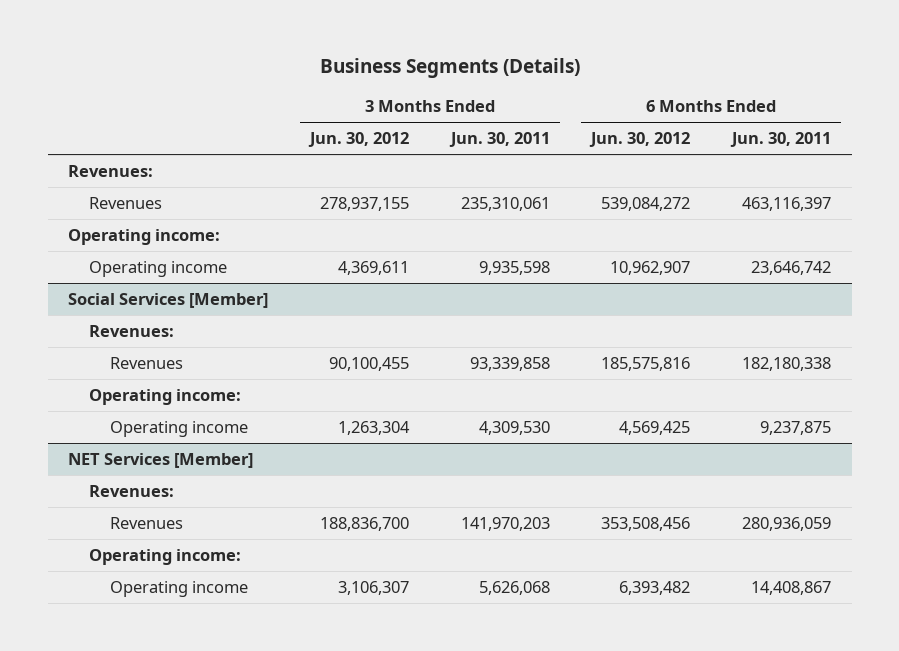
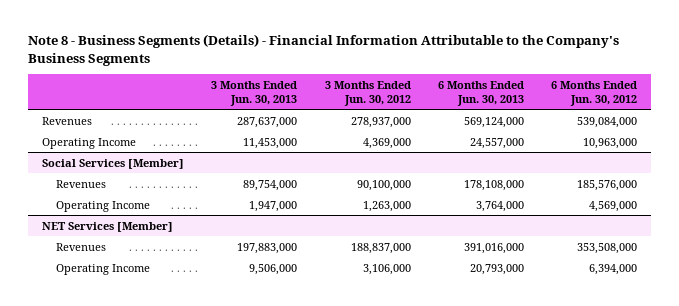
[319,58,580,79] Business Segments (Details) -> [28,34,620,66] Note 8 - Business Segments (Details) - Financial Information Attributable to the Company's Business Segments
[448,132,550,148] Jun. 30, 2011 -> none
[729,132,831,148] Jun. 30, 2011 -> none
none -> [211,80,298,106] 3 Months Ended Jun. 30, 2013
none -> [438,80,525,106] 6 Months Ended Jun. 30, 2013
[68,165,154,178] Revenues: -> none
[68,229,221,246] Operating income: -> none
[319,197,409,212] 278,937,155 -> [350,116,411,128] 278,937,000
[601,197,691,212] 539,084,272 -> [577,116,638,128] 539,084,000
[89,261,228,278] Operating income -> [41,137,136,149] Operating Income
[337,261,409,276] 4,369,611 -> [362,137,411,149] 4,369,000
[610,261,691,276] 10,962,907 -> [583,137,638,149] 10,963,000
[89,325,175,338] Revenues: -> none
[89,389,242,406] Operating income: -> none
[328,357,409,372] 90,100,455 -> [356,179,411,191] 90,100,000
[601,357,691,372] 185,575,816 -> [577,179,638,191] 185,576,000
[110,421,249,438] Operating income -> [56,200,151,212] Operating Income
[337,421,410,436] 1,263,304 -> [362,200,411,212] 1,263,000
[619,421,691,436] 4,569,425 -> [589,200,638,212] 4,569,000
[89,485,175,498] Revenues: -> none
[89,549,242,566] Operating income: -> none
[319,517,409,532] 188,836,700 -> [350,242,411,254] 188,837,000
[601,517,691,532] 353,508,456 -> [577,242,638,254] 353,508,000
[110,581,249,598] Operating income -> [56,263,151,275] Operating Income
[337,581,409,596] 3,106,307 -> [362,263,411,275] 3,106,000
[619,581,691,596] 6,393,482 -> [589,263,638,275] 6,394,000

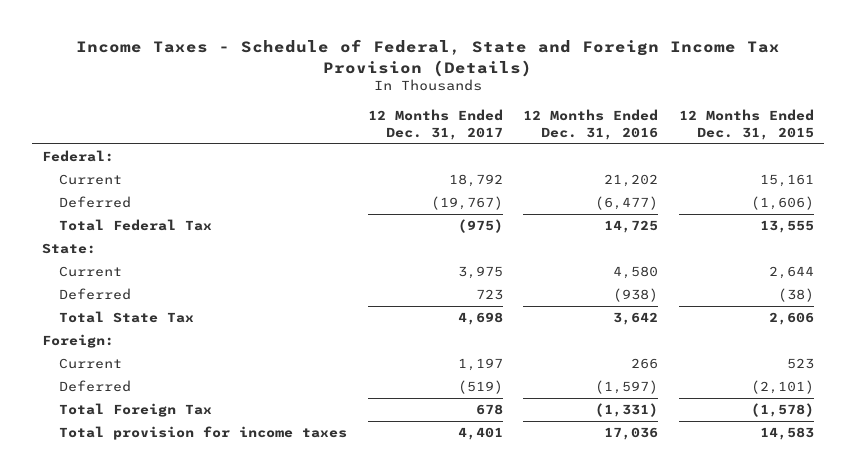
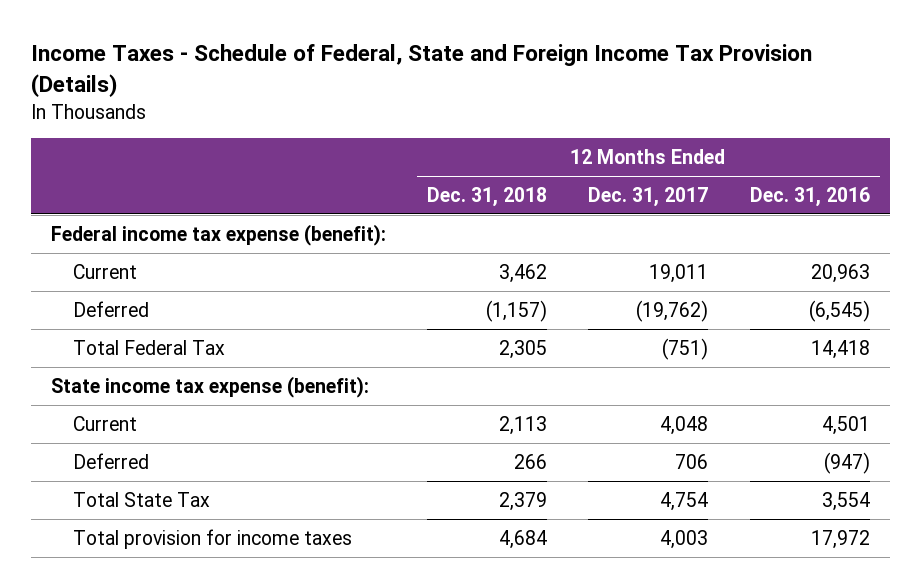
[679,108,815,140] 12 Months Ended Dec. 31, 2015 -> none
none -> [427,186,548,207] Dec. 31, 2018
[42,334,115,349] Foreign: -> none
[59,358,123,370] Current -> none
[59,380,132,393] Deferred -> none
[59,403,213,418] Total Foreign Tax -> none
[42,150,115,163] Federal: -> [51,223,387,246] Federal income tax expense (benefit):
[448,174,503,188] 18,792 -> [649,263,709,283] 19,011
[604,174,659,188] 21,202 -> [810,263,870,283] 20,963
[430,196,503,211] (19,767) -> [636,299,709,322] (19,762)
[595,196,659,211] (6,477) -> [808,299,870,322] (6,545)
[457,219,503,234] (975) -> [662,337,709,360] (751)
[604,220,659,234] 14,725 -> [810,339,870,359] 14,418
[42,243,97,255] State: -> [51,375,370,398] State income tax expense (benefit):
[457,266,503,280] 3,975 -> [660,415,709,435] 4,048
[613,266,659,280] 4,580 -> [821,415,870,435] 4,501
[475,289,503,301] 723 -> [675,453,709,469] 706
[613,288,659,303] (938) -> [823,451,870,474] (947)
[457,312,503,326] 4,698 -> [660,491,709,511] 4,754
[613,312,659,326] 3,642 -> [821,491,870,511] 3,554
[457,427,503,441] 4,401 -> [660,529,709,549] 4,003
[604,427,659,441] 17,036 -> [810,529,870,549] 17,972

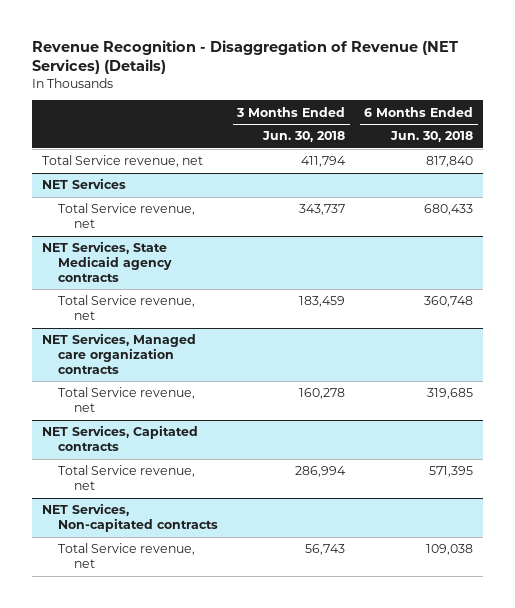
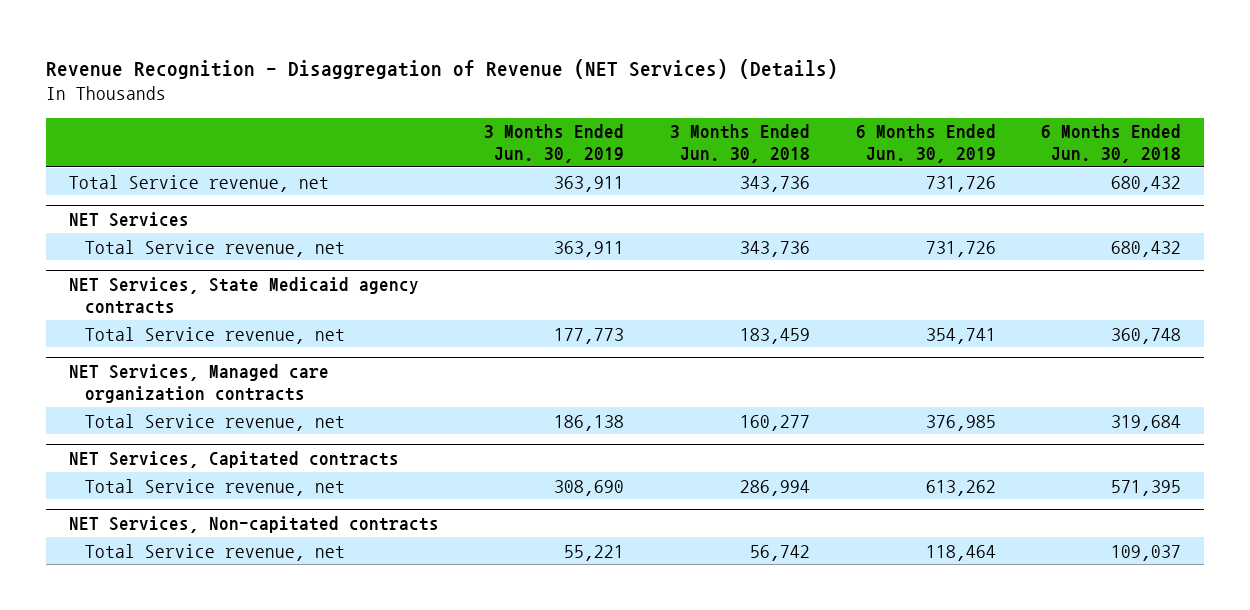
none -> [484,124,625,163] 3 Months Ended Jun. 30, 2019
none -> [855,124,996,163] 6 Months Ended Jun. 30, 2019
[301,156,347,168] 411,794 -> [740,175,811,192] 343,736
[426,156,474,168] 817,840 -> [1111,175,1182,192] 680,432
[299,204,346,216] 343,737 -> [740,240,811,257] 343,736
[424,204,474,216] 680,433 -> [1111,240,1182,257] 680,432
[299,388,346,400] 160,278 -> [740,414,811,431] 160,277
[427,388,474,400] 319,685 -> [1111,414,1182,431] 319,684
[305,544,346,556] 56,743 -> [750,544,811,561] 56,742
[426,544,474,556] 109,038 -> [1111,544,1182,561] 109,037

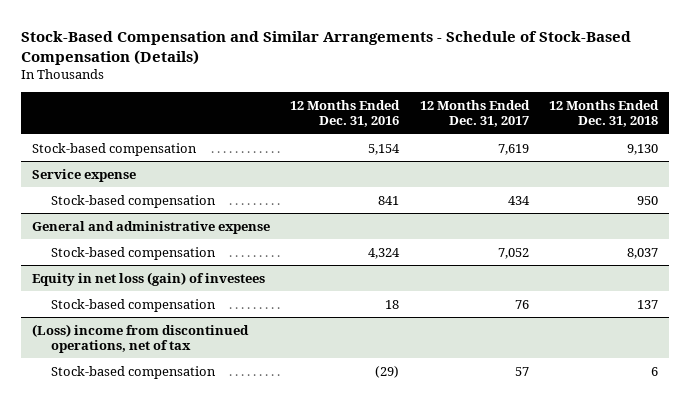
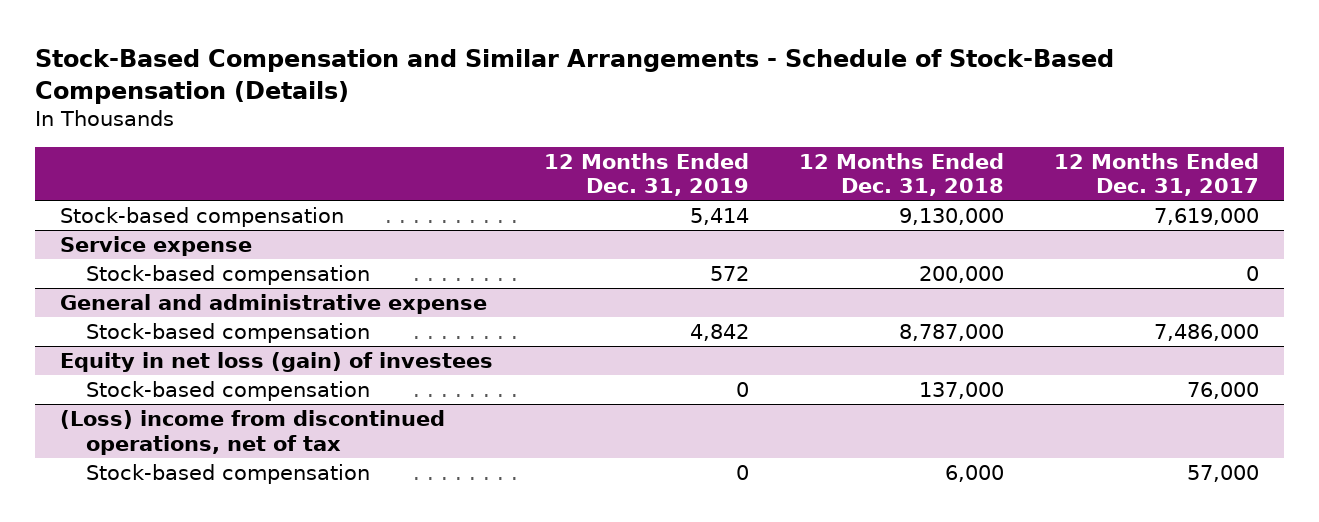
[290,99,401,128] 12 Months Ended Dec. 31, 2016 -> none
none -> [543,152,749,197] 12 Months Ended Dec. 31, 2019
[497,143,529,155] 7,619 -> [1153,208,1259,226] 7,619,000
[627,143,659,155] 9,130 -> [898,208,1004,226] 9,130,000
[507,195,530,205] 434 -> [1245,266,1259,282] 0
[637,195,659,205] 950 -> [918,266,1004,284] 200,000
[497,247,529,259] 7,052 -> [1153,324,1259,342] 7,486,000
[627,247,659,259] 8,037 -> [898,324,1004,342] 8,787,000
[514,299,529,309] 76 -> [1186,382,1259,400] 76,000
[637,299,659,309] 137 -> [918,382,1004,400] 137,000
[514,366,529,376] 57 -> [1186,465,1259,483] 57,000
[651,366,659,376] 6 -> [944,465,1004,483] 6,000

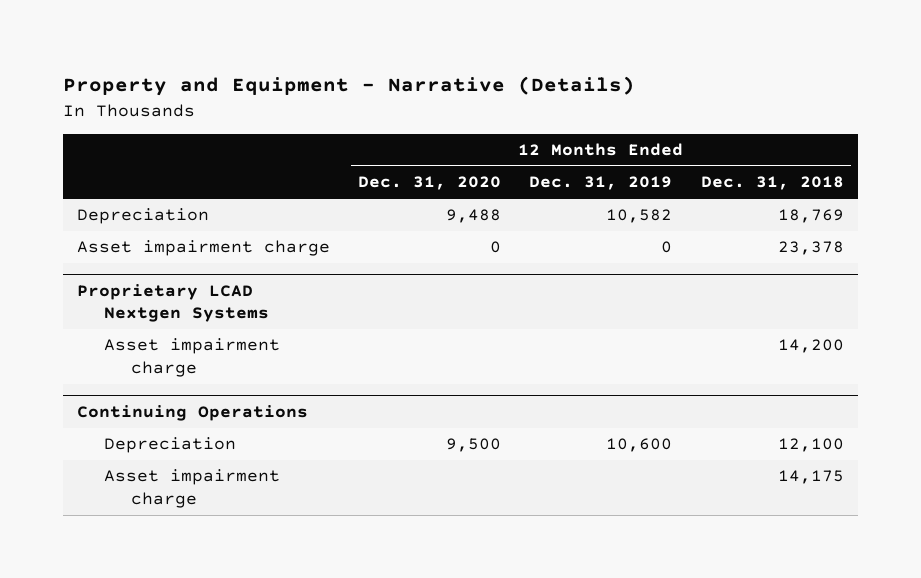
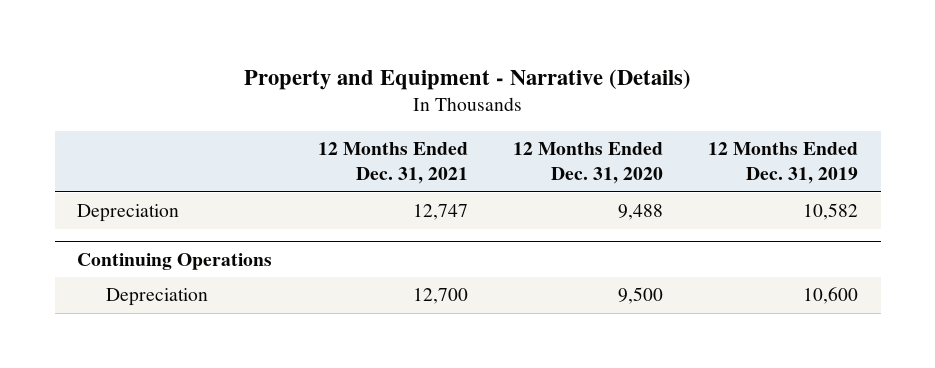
[700,176,844,191] Dec. 31, 2018 -> none
none -> [317,142,468,185] 12 Months Ended Dec. 31, 2021
[77,240,331,257] Asset impairment charge -> none
[77,283,269,323] Proprietary LCAD Nextgen Systems -> none
[103,338,280,378] Asset impairment charge -> none
[103,469,280,509] Asset impairment charge -> none

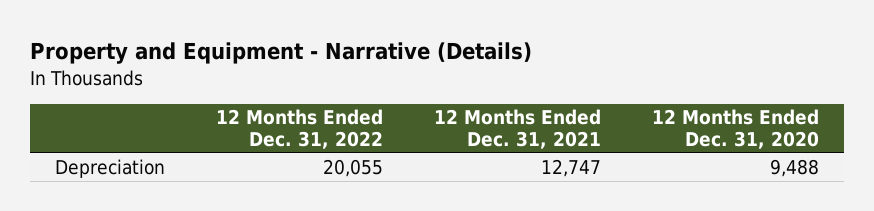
[708,142,859,185] 12 Months Ended Dec. 31, 2019 -> none
none -> [216,109,384,150] 12 Months Ended Dec. 31, 2022
[77,252,273,270] Continuing Operations -> none
[106,288,209,307] Depreciation -> none

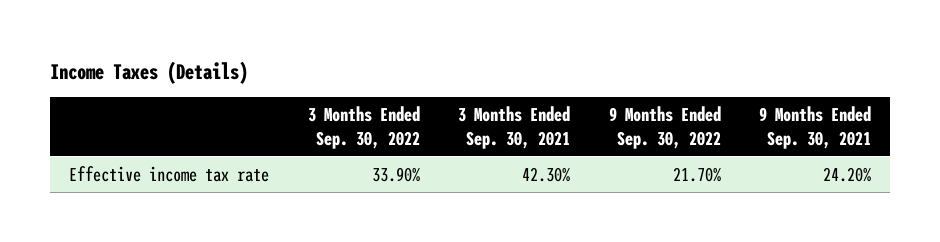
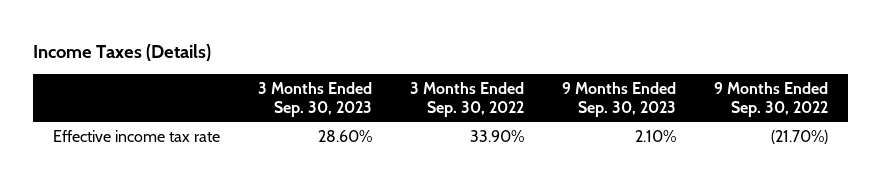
[458,105,571,149] 3 Months Ended Sep. 30, 2021 -> none
[758,105,871,149] 9 Months Ended Sep. 30, 2021 -> none
none -> [257,81,372,117] 3 Months Ended Sep. 30, 2023
none -> [562,81,677,117] 9 Months Ended Sep. 30, 2023
[672,166,721,182] 21.70% -> [771,129,829,144] (21.70%)

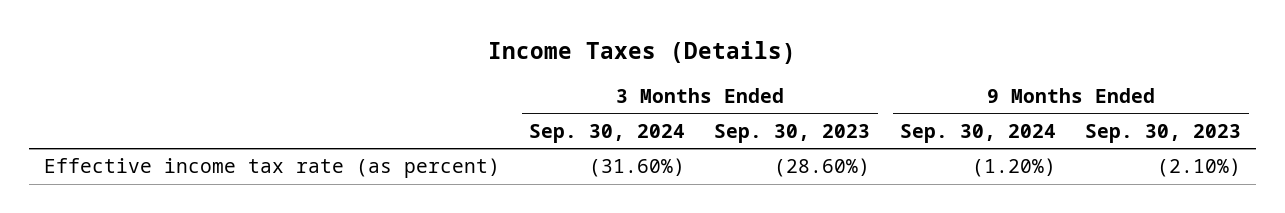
[410,81,525,117] 3 Months Ended Sep. 30, 2022 -> none
[714,81,829,117] 9 Months Ended Sep. 30, 2022 -> none
none -> [529,124,686,144] Sep. 30, 2024
none -> [899,124,1056,144] Sep. 30, 2024
[52,129,220,142] Effective income tax rate -> [43,158,500,179] Effective income tax rate (as percent)
[317,129,372,142] 28.60% -> [774,158,871,178] (28.60%)
[635,129,677,142] 2.10% -> [1157,158,1242,178] (2.10%)

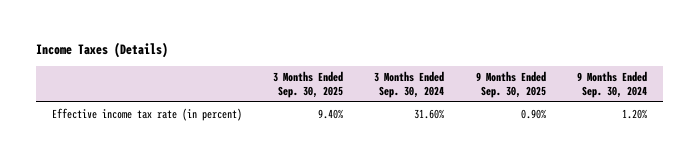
[714,124,871,144] Sep. 30, 2023 -> none
[1085,124,1242,144] Sep. 30, 2023 -> none
none -> [273,71,344,98] 3 Months Ended Sep. 30, 2025
none -> [475,71,546,98] 9 Months Ended Sep. 30, 2025
[43,158,500,179] Effective income tax rate (as percent) -> [51,108,242,122] Effective income tax rate (in percent)
[589,158,686,178] (31.60%) -> [414,109,445,120] 31.60%
[971,158,1056,178] (1.20%) -> [621,109,647,120] 1.20%

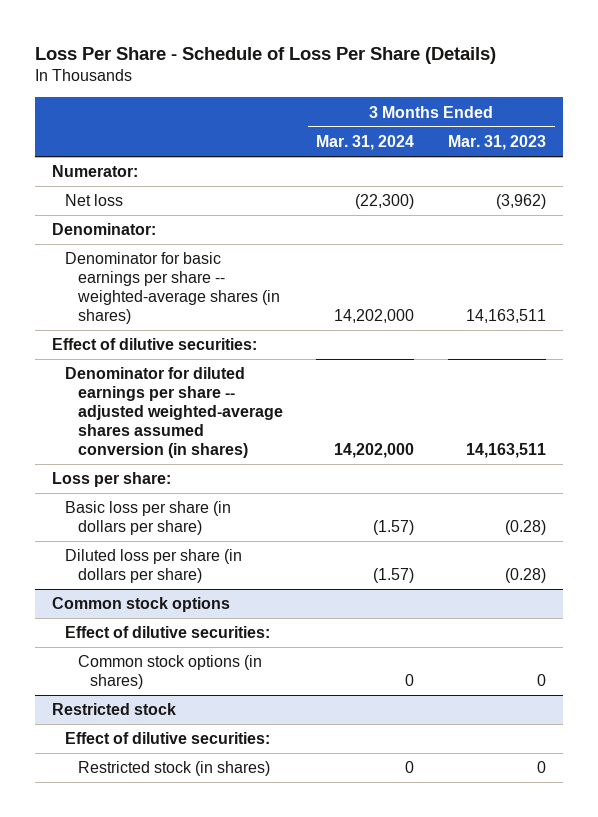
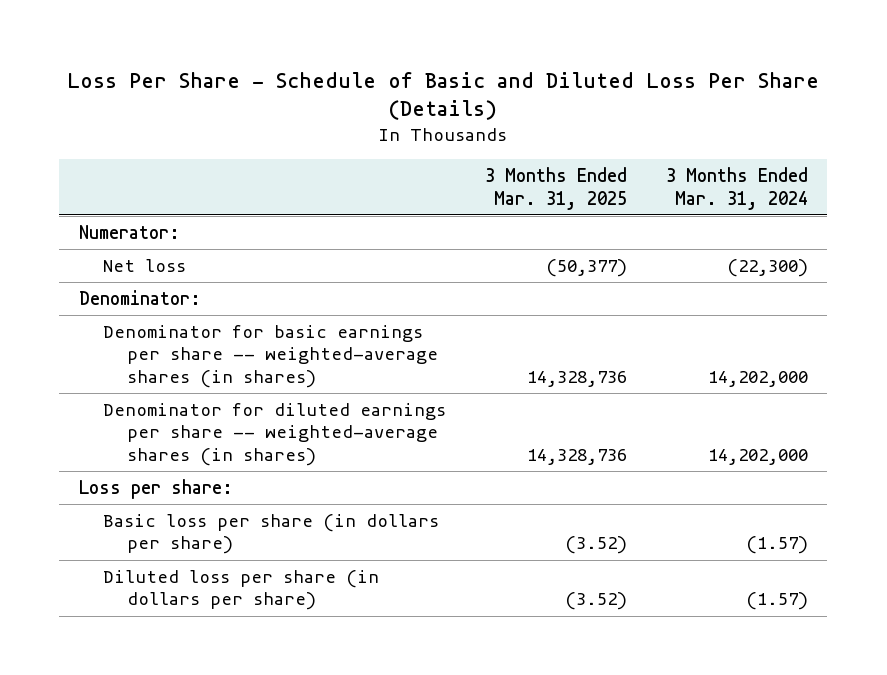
[35,46,497,64] Loss Per Share - Schedule of Loss Per Share (Details) -> [67,71,820,121] Loss Per Share - Schedule of Basic and Diluted Loss Per Share (Details)
[448,134,547,150] Mar. 31, 2023 -> none
none -> [484,166,627,210] 3 Months Ended Mar. 31, 2025
[52,338,258,351] Effect of dilutive securities: -> none
[64,367,283,458] Denominator for diluted earnings per share -- adjusted weighted-average shares assumed conversion (in shares) -> [102,402,446,466] Denominator for diluted earnings per share -- weighted-average shares (in shares)
[52,597,231,613] Common stock options -> none
[64,626,270,639] Effect of dilutive securities: -> none
[77,655,262,690] Common stock options (in shares) -> none
[52,703,177,716] Restricted stock -> none
[64,732,270,745] Effect of dilutive securities: -> none
[77,761,270,777] Restricted stock (in shares) -> none

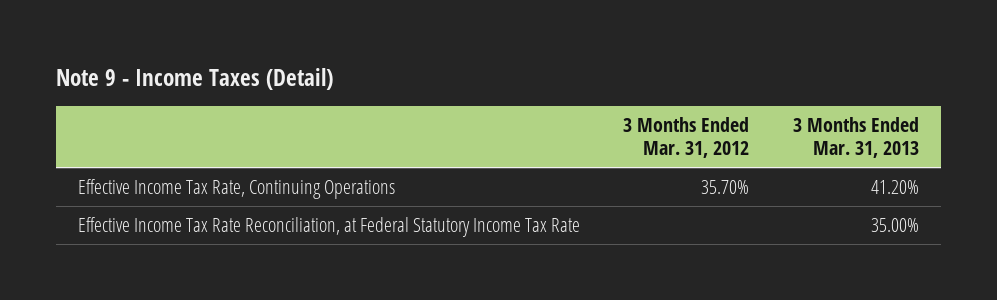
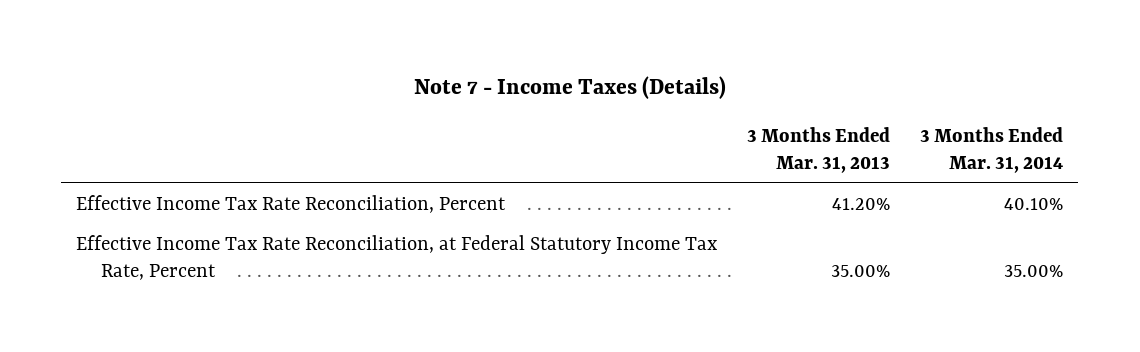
[55,68,333,91] Note 9 - Income Taxes (Detail) -> [413,76,726,100] Note 7 - Income Taxes (Details)
[623,117,750,159] 3 Months Ended Mar. 31, 2012 -> none
none -> [920,126,1064,173] 3 Months Ended Mar. 31, 2014
[77,179,395,200] Effective Income Tax Rate, Continuing Operations -> [76,195,507,214] Effective Income Tax Rate Reconciliation, Percent
[77,217,580,238] Effective Income Tax Rate Reconciliation, at Federal Statutory Income Tax Rate -> [76,235,718,281] Effective Income Tax Rate Reconciliation, at Federal Statutory Income Tax Rate, Percent

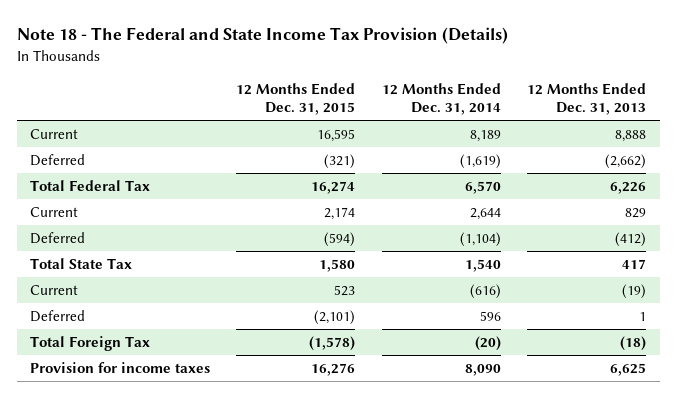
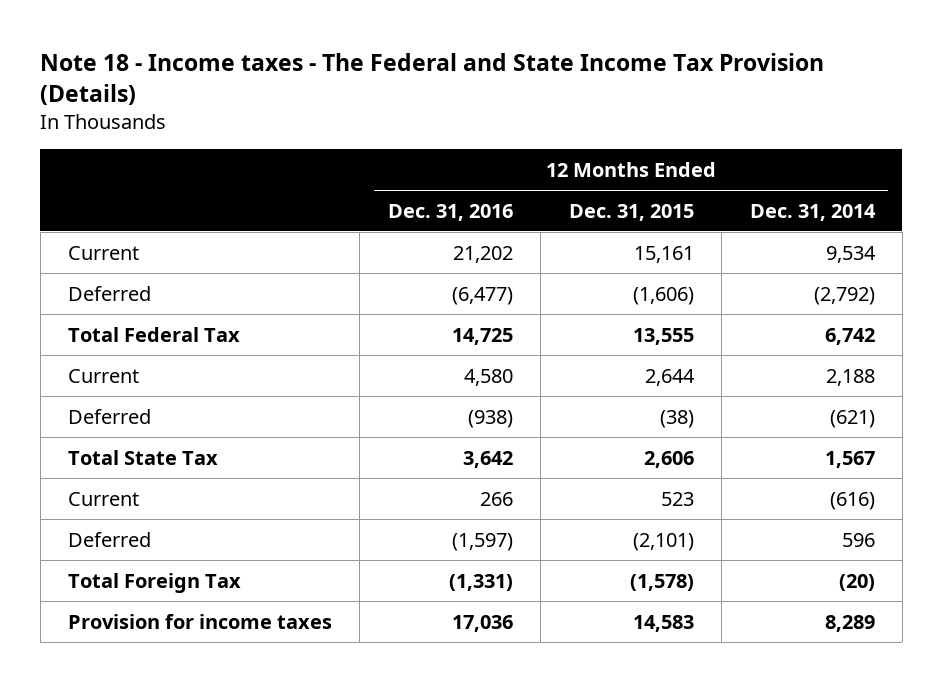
[16,27,508,45] Note 18 - The Federal and State Income Tax Provision (Details) -> [40,53,825,106] Note 18 - Income taxes - The Federal and State Income Tax Provision (Details)
[527,82,647,116] 12 Months Ended Dec. 31, 2013 -> none
none -> [387,203,513,221] Dec. 31, 2016
[317,128,356,142] 16,595 -> [633,245,694,263] 15,161
[469,129,501,142] 8,189 -> [825,245,876,263] 9,534
[324,153,356,169] (321) -> [632,286,694,305] (1,606)
[459,153,501,169] (1,619) -> [813,286,875,305] (2,792)
[311,180,356,194] 16,274 -> [632,327,694,345] 13,555
[464,180,501,194] 6,570 -> [824,327,875,345] 6,742
[324,206,356,220] 2,174 -> [644,368,695,386] 2,644
[469,207,501,220] 2,644 -> [825,368,875,386] 2,188
[324,231,356,247] (594) -> [659,409,694,428] (38)
[459,231,501,247] (1,104) -> [829,409,875,428] (621)
[319,258,356,272] 1,580 -> [643,450,694,468] 2,606
[464,258,501,272] 1,540 -> [824,450,875,468] 1,567
[311,362,356,376] 16,276 -> [632,614,694,632] 14,583
[464,363,501,376] 8,090 -> [824,614,875,632] 8,289

